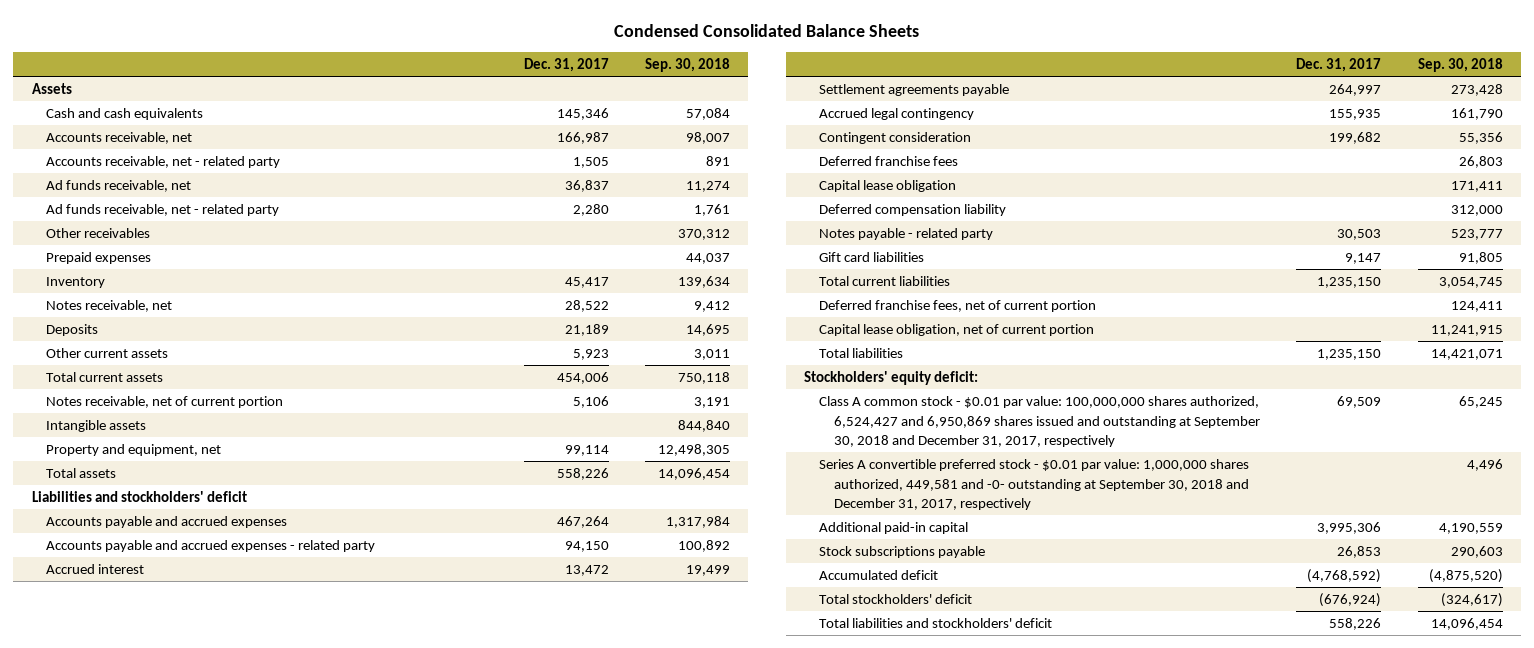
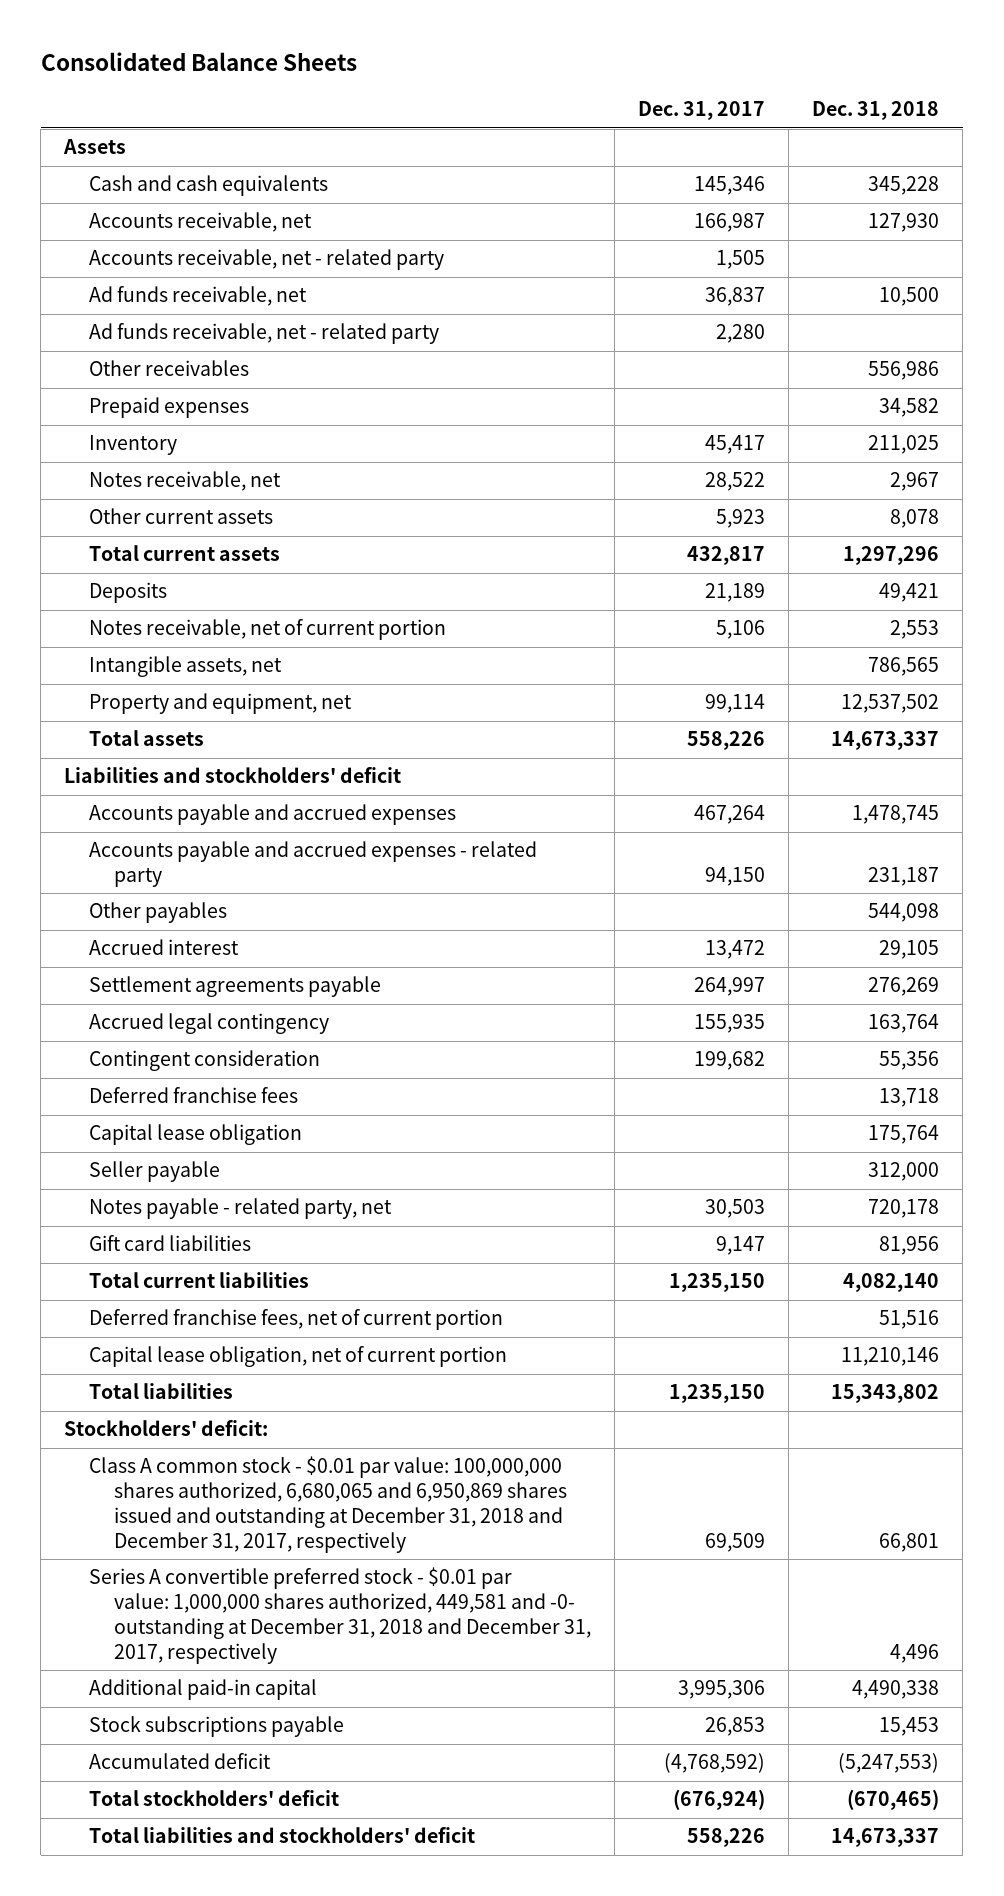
[614,23,920,37] Condensed Consolidated Balance Sheets -> [40,52,357,72] Consolidated Balance Sheets
[645,58,731,73] Sep. 30, 2018 -> none
none -> [812,101,940,121] Dec. 31, 2018
[556,372,609,385] 454,006 -> [687,546,766,566] 432,817
[46,324,99,337] Deposits -> [89,582,168,604] Deposits
[46,420,147,433] Intangible assets -> [89,656,283,678] Intangible assets, net
none -> [89,902,228,924] Other payables
[819,204,1007,217] Deferred compensation liability -> none
none -> [89,1161,221,1183] Seller payable
[819,228,994,241] Notes payable - related party -> [89,1198,393,1220] Notes payable - related party, net
[804,371,979,386] Stockholders' equity deficit: -> [64,1420,269,1437] Stockholders' deficit:
[819,396,1261,448] Class A common stock - $0.01 par value: 100,000,000 shares authorized, 6,524,427 and 6,950,869 shares issued and outstanding at September 30, 2018 and December 31, 2017, respectively -> [89,1456,567,1553] Class A common stock - $0.01 par value: 100,000,000 shares authorized, 6,680,065 and 6,950,869 shares issued and outstanding at December 31, 2018 and December 31, 2017, respectively
[819,459,1250,511] Series A convertible preferred stock - $0.01 par value: 1,000,000 shares authorized, 449,581 and -0- outstanding at September 30, 2018 and December 31, 2017, respectively -> [89,1567,591,1664] Series A convertible preferred stock - $0.01 par value: 1,000,000 shares authorized, 449,581 and -0- outstanding at December 31, 2018 and December 31, 2017, respectively

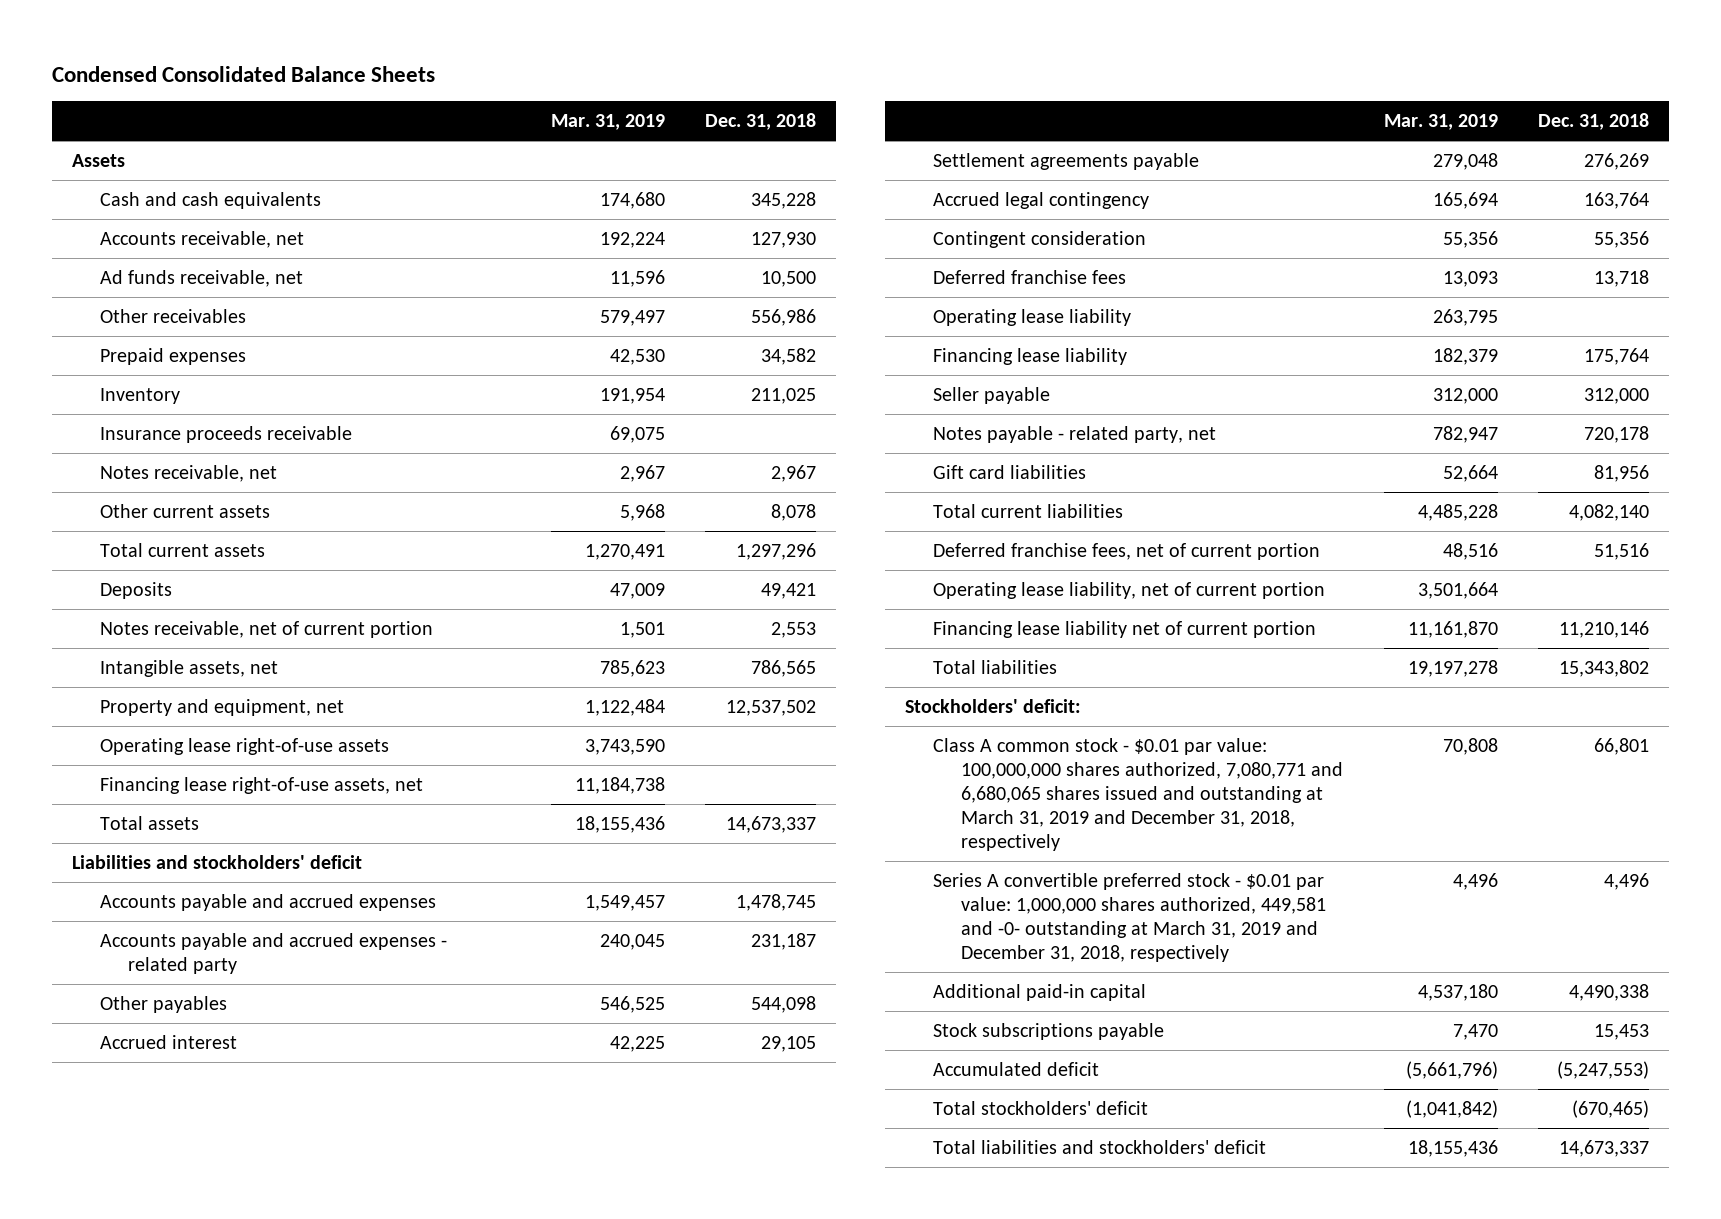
[40,52,357,72] Consolidated Balance Sheets -> [51,65,435,82] Condensed Consolidated Balance Sheets
[638,101,766,121] Dec. 31, 2017 -> none
none -> [550,114,665,131] Mar. 31, 2019
[89,249,445,271] Accounts receivable, net - related party -> none
[89,323,440,345] Ad funds receivable, net - related party -> none
none -> [100,425,353,443] Insurance proceeds receivable
none -> [100,737,390,755] Operating lease right-of-use assets
none -> [100,776,424,794] Financing lease right-of-use assets, net
none -> [933,308,1132,326] Operating lease liability
[89,1124,303,1146] Capital lease obligation -> [933,347,1128,365] Financing lease liability
none -> [933,581,1326,599] Operating lease liability, net of current portion
[89,1346,508,1368] Capital lease obligation, net of current portion -> [933,620,1317,638] Financing lease liability net of current portion
[89,1456,567,1553] Class A common stock - $0.01 par value: 100,000,000 shares authorized, 6,680,065 and 6,950,869 shares issued and outstanding at December 31, 2018 and December 31, 2017, respectively -> [933,737,1344,851] Class A common stock - $0.01 par value: 100,000,000 shares authorized, 7,080,771 and 6,680,065 shares issued and outstanding at March 31, 2019 and December 31, 2018, respectively
[89,1567,591,1664] Series A convertible preferred stock - $0.01 par value: 1,000,000 shares authorized, 449,581 and -0- outstanding at December 31, 2018 and December 31, 2017, respectively -> [933,872,1327,962] Series A convertible preferred stock - $0.01 par value: 1,000,000 shares authorized, 449,581 and -0- outstanding at March 31, 2019 and December 31, 2018, respectively

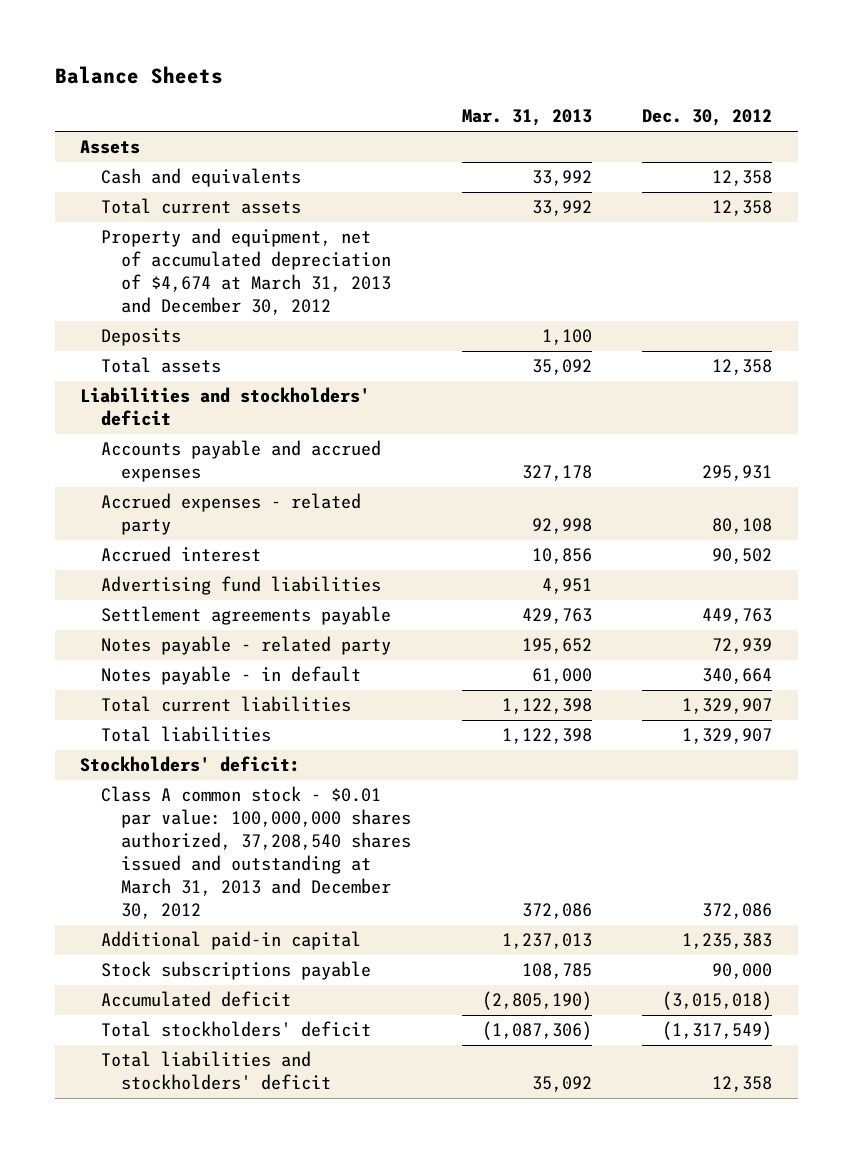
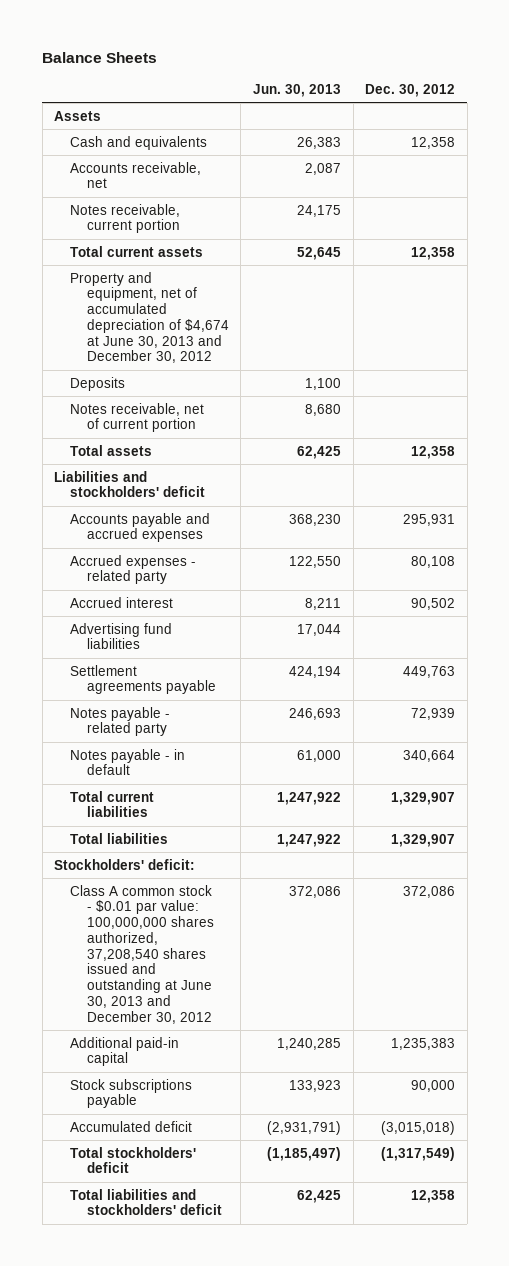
[461,109,592,127] Mar. 31, 2013 -> none
none -> [253,83,342,97] Jun. 30, 2013
none -> [70,161,202,189] Accounts receivable, net
none -> [70,203,181,234] Notes receivable, current portion
[100,228,391,316] Property and equipment, net of accumulated depreciation of $4,674 at March 31, 2013 and December 30, 2012 -> [70,271,229,364] Property and equipment, net of accumulated depreciation of $4,674 at June 30, 2013 and December 30, 2012
none -> [70,402,205,433] Notes receivable, net of current portion
[100,786,411,920] Class A common stock - $0.01 par value: 100,000,000 shares authorized, 37,208,540 shares issued and outstanding at March 31, 2013 and December 30, 2012 -> [70,884,214,1024] Class A common stock - $0.01 par value: 100,000,000 shares authorized, 37,208,540 shares issued and outstanding at June 30, 2013 and December 30, 2012

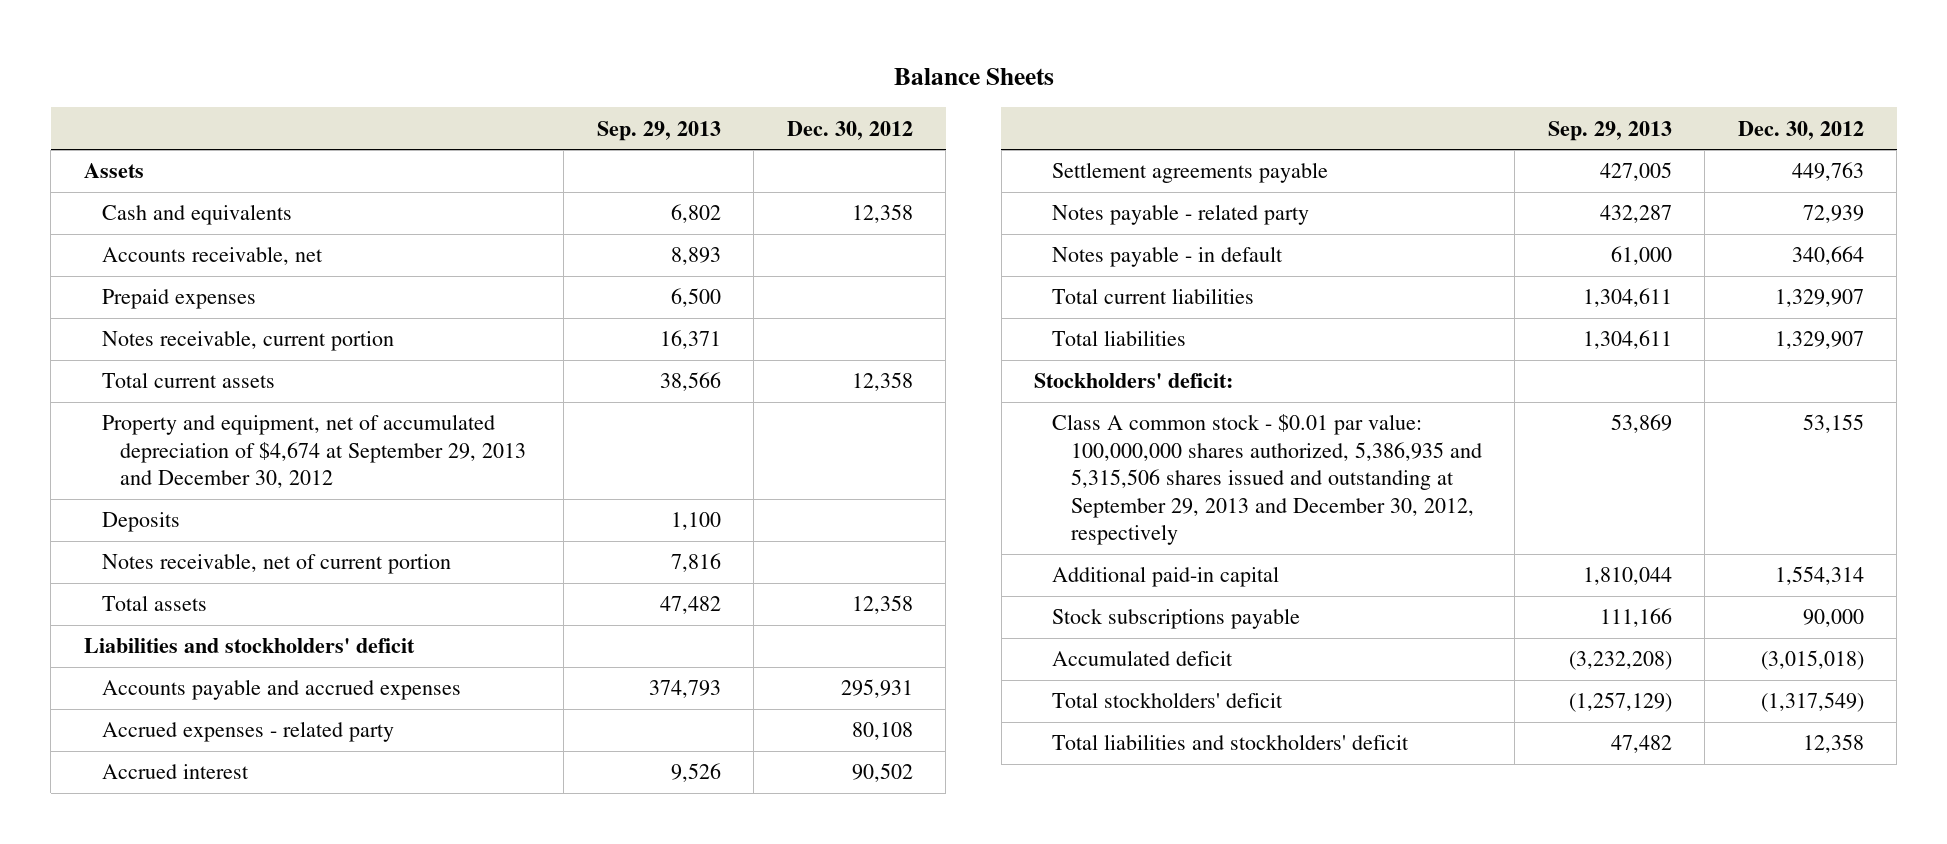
[253,83,342,97] Jun. 30, 2013 -> none
none -> [596,120,721,141] Sep. 29, 2013
none -> [101,289,256,310] Prepaid expenses
[70,271,229,364] Property and equipment, net of accumulated depreciation of $4,674 at June 30, 2013 and December 30, 2012 -> [101,414,526,489] Property and equipment, net of accumulated depreciation of $4,674 at September 29, 2013 and December 30, 2012
[70,622,173,650] Advertising fund liabilities -> none
[70,884,214,1024] Class A common stock - $0.01 par value: 100,000,000 shares authorized, 37,208,540 shares issued and outstanding at June 30, 2013 and December 30, 2012 -> [1052,414,1482,545] Class A common stock - $0.01 par value: 100,000,000 shares authorized, 5,386,935 and 5,315,506 shares issued and outstanding at September 29, 2013 and December 30, 2012, respectively
[403,885,456,898] 372,086 -> [1802,414,1864,434] 53,155
[391,1037,456,1050] 1,235,383 -> [1774,566,1864,586] 1,554,314

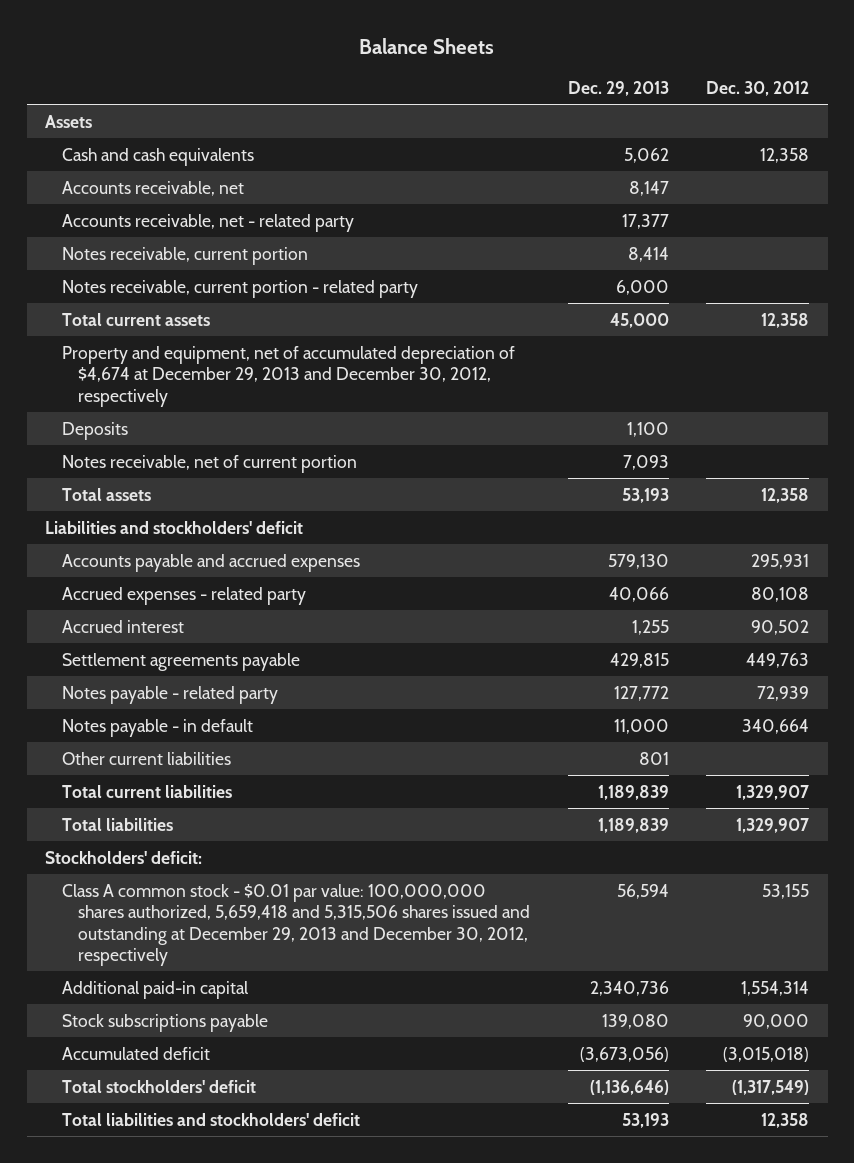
[596,120,721,141] Sep. 29, 2013 -> none
none -> [567,81,669,97] Dec. 29, 2013
[101,204,292,226] Cash and equivalents -> [61,147,254,166] Cash and cash equivalents
[101,289,256,310] Prepaid expenses -> none
none -> [61,213,354,232] Accounts receivable, net - related party
none -> [61,279,418,298] Notes receivable, current portion - related party
[101,414,526,489] Property and equipment, net of accumulated depreciation of $4,674 at September 29, 2013 and December 30, 2012 -> [61,345,515,407] Property and equipment, net of accumulated depreciation of $4,674 at December 29, 2013 and December 30, 2012, respectively
none -> [61,751,231,765] Other current liabilities
[1052,414,1482,545] Class A common stock - $0.01 par value: 100,000,000 shares authorized, 5,386,935 and 5,315,506 shares issued and outstanding at September 29, 2013 and December 30, 2012, respectively -> [61,883,531,967] Class A common stock - $0.01 par value: 100,000,000 shares authorized, 5,659,418 and 5,315,506 shares issued and outstanding at December 29, 2013 and December 30, 2012, respectively

